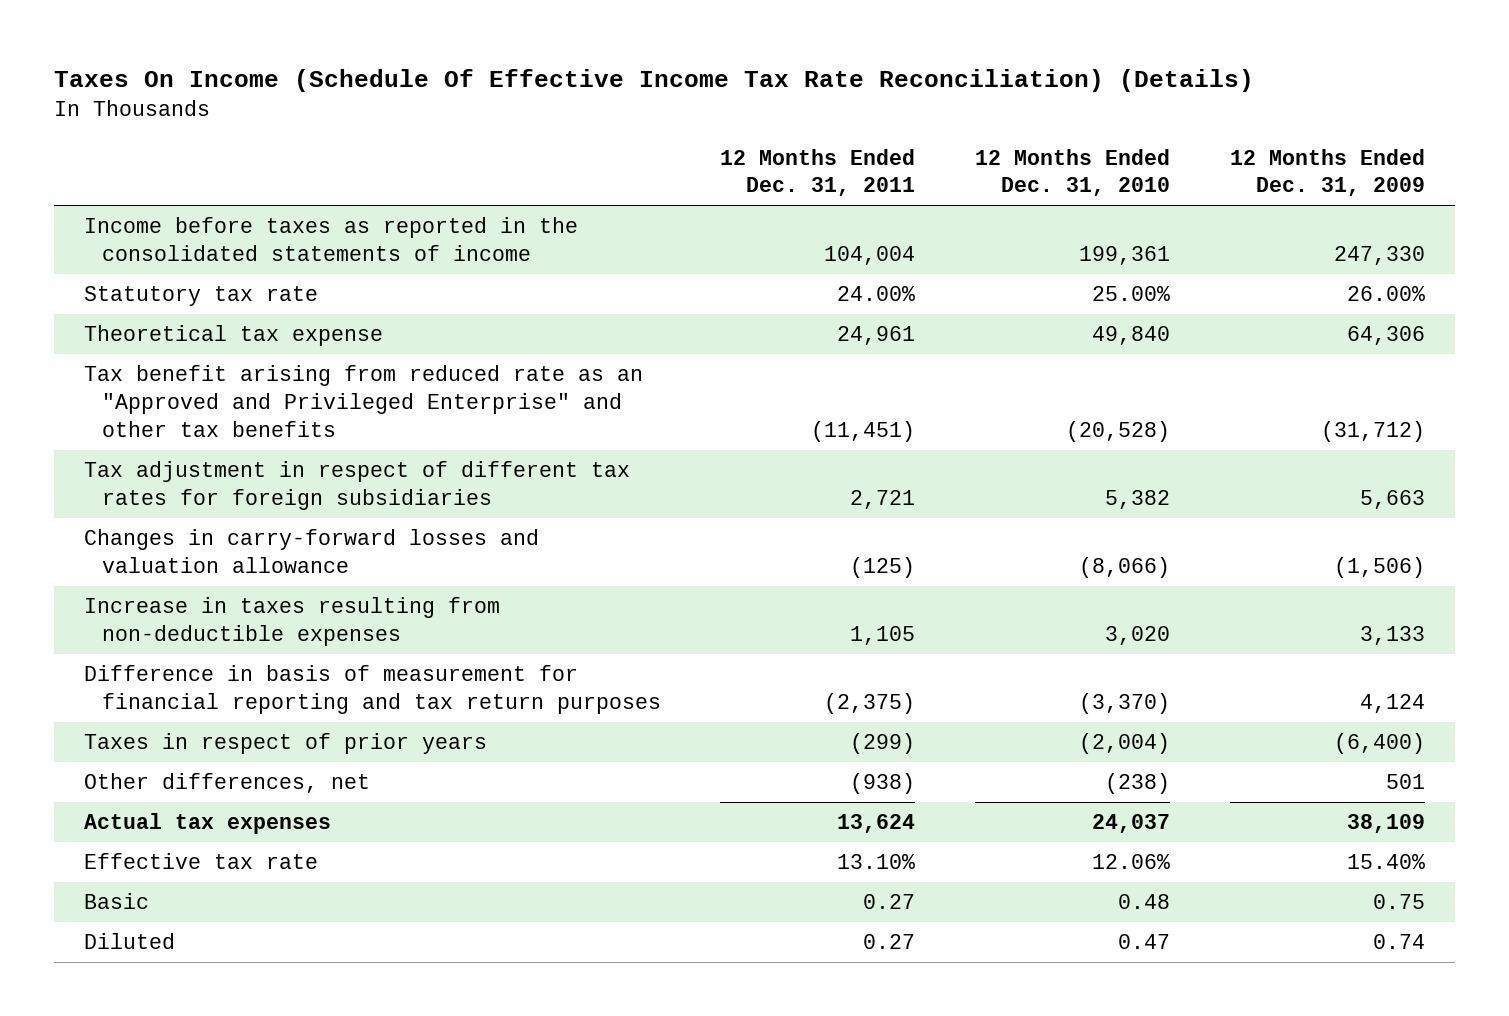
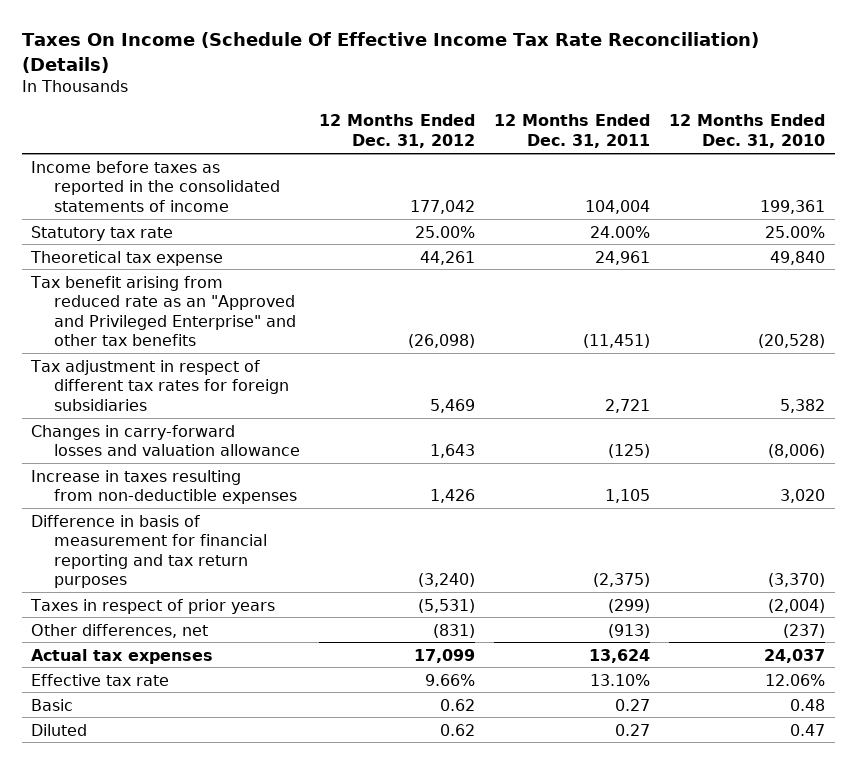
[1229,148,1425,197] 12 Months Ended Dec. 31, 2009 -> none
none -> [319,114,476,149] 12 Months Ended Dec. 31, 2012
[1079,556,1171,578] (8,066) -> [768,444,826,459] (8,006)
[850,773,916,795] (938) -> [608,623,651,638] (913)
[1105,773,1171,795] (238) -> [783,623,826,638] (237)

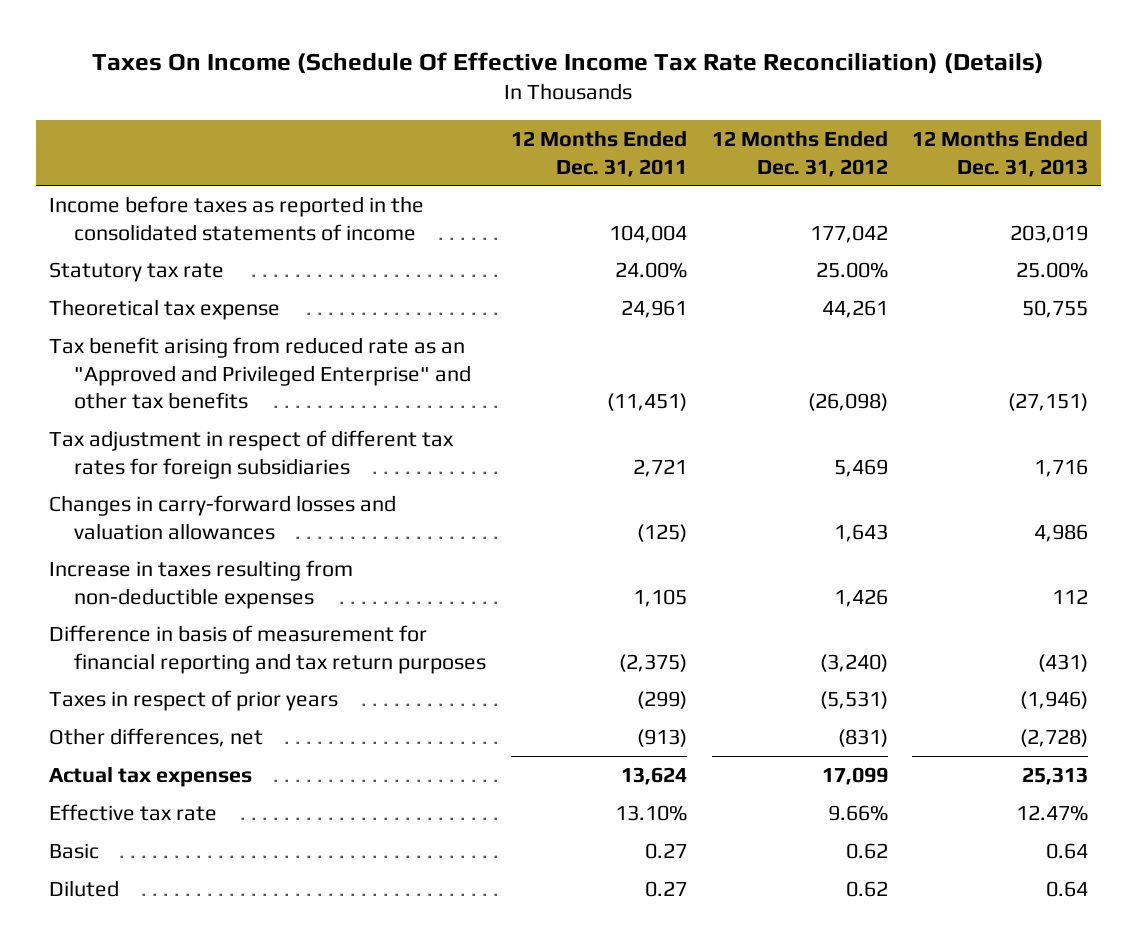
[669,114,826,149] 12 Months Ended Dec. 31, 2010 -> none
none -> [912,129,1089,177] 12 Months Ended Dec. 31, 2013
[31,424,301,457] Changes in carry-forward losses and valuation allowance -> [48,494,396,540] Changes in carry-forward losses and valuation allowances

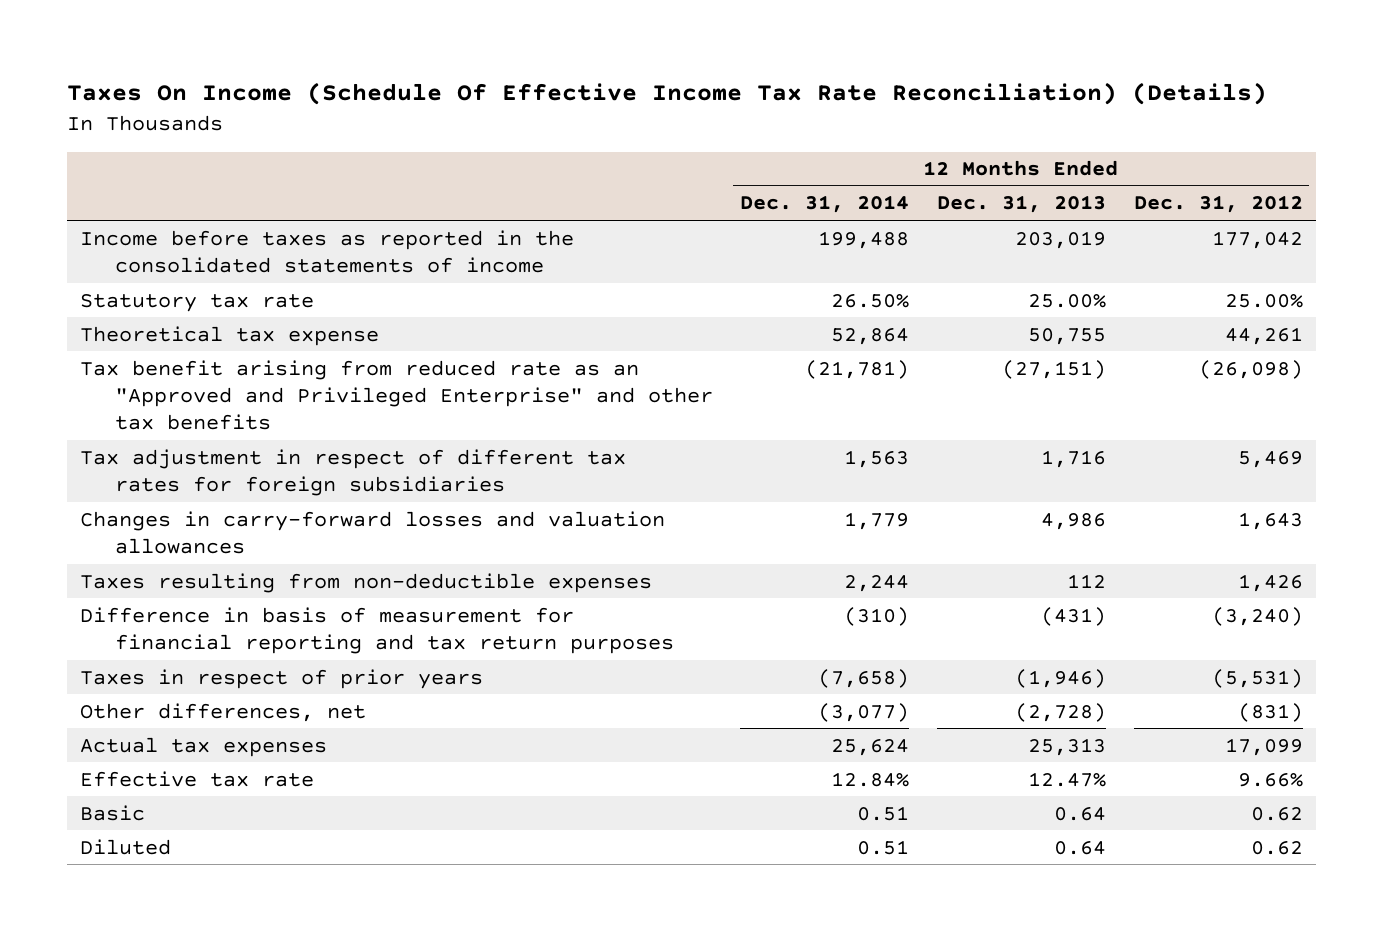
[511,129,688,177] 12 Months Ended Dec. 31, 2011 -> none
none -> [740,195,910,214] Dec. 31, 2014
[48,559,353,609] Increase in taxes resulting from non-deductible expenses -> [80,572,653,593] Taxes resulting from non-deductible expenses

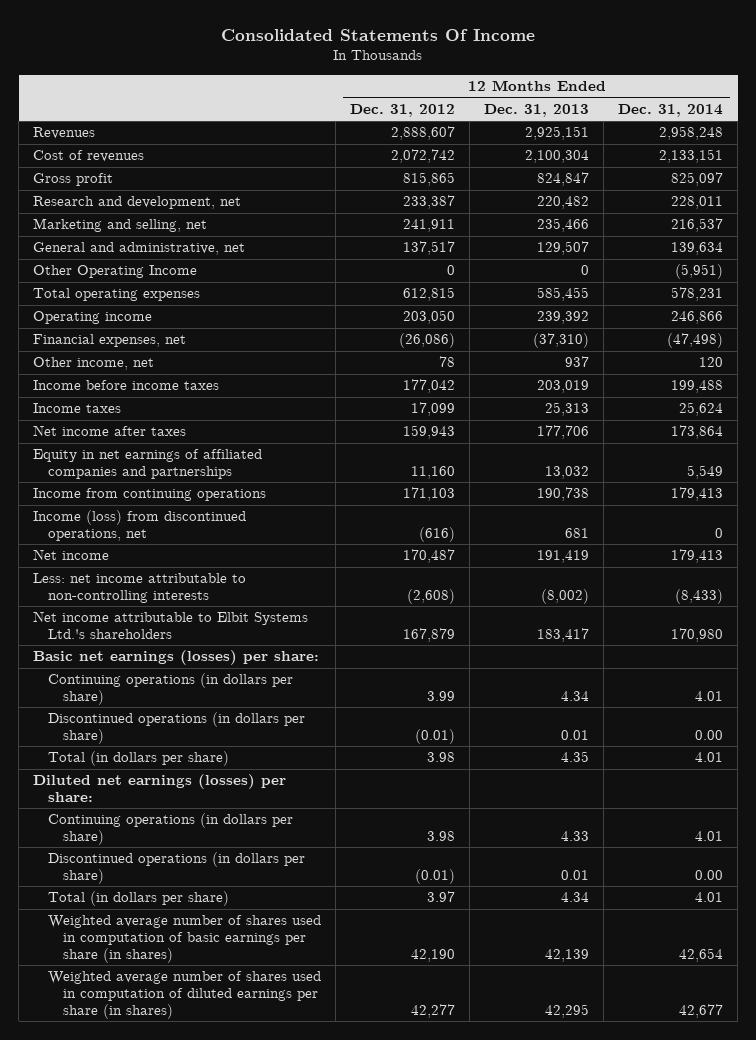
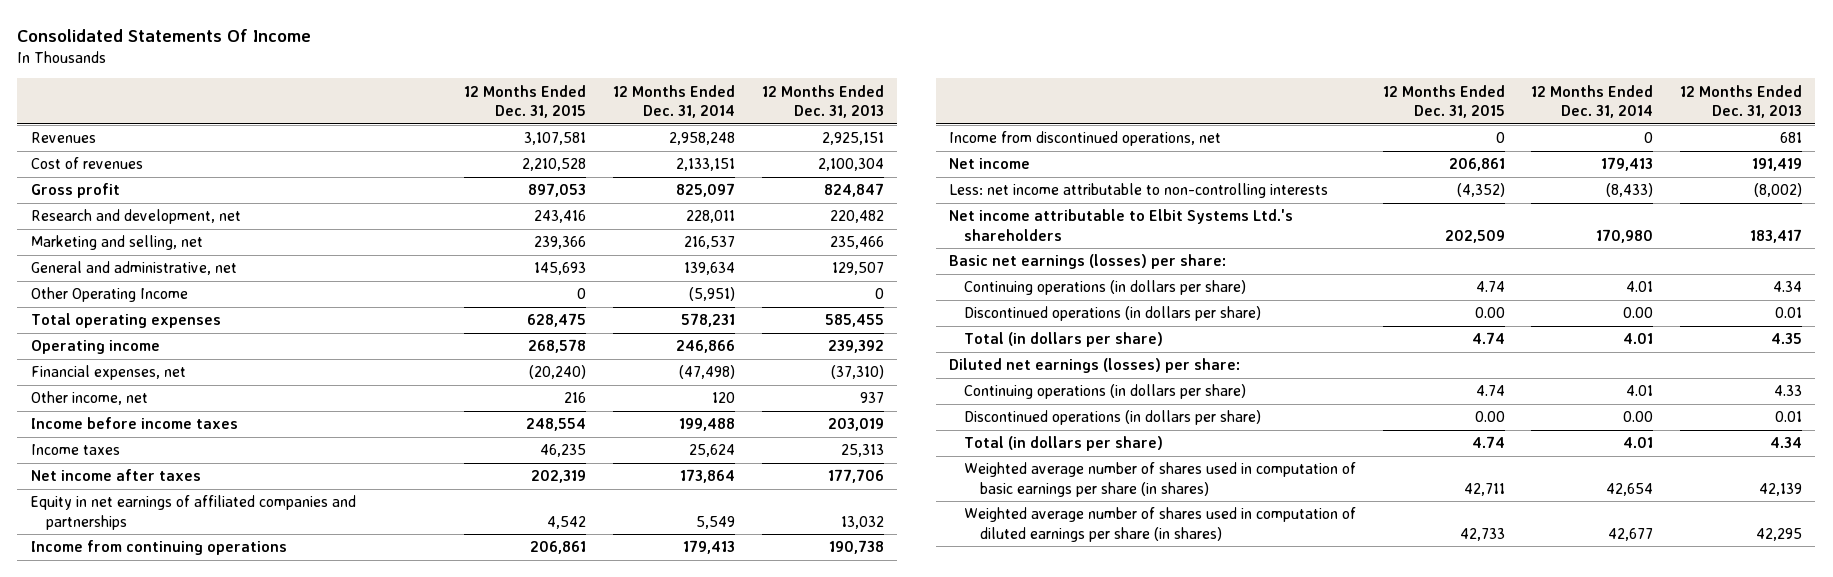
[350,103,456,117] Dec. 31, 2012 -> none
none -> [464,84,587,119] 12 Months Ended Dec. 31, 2015
[33,510,247,542] Income (loss) from discontinued operations, net -> [949,131,1222,147] Income from discontinued operations, net

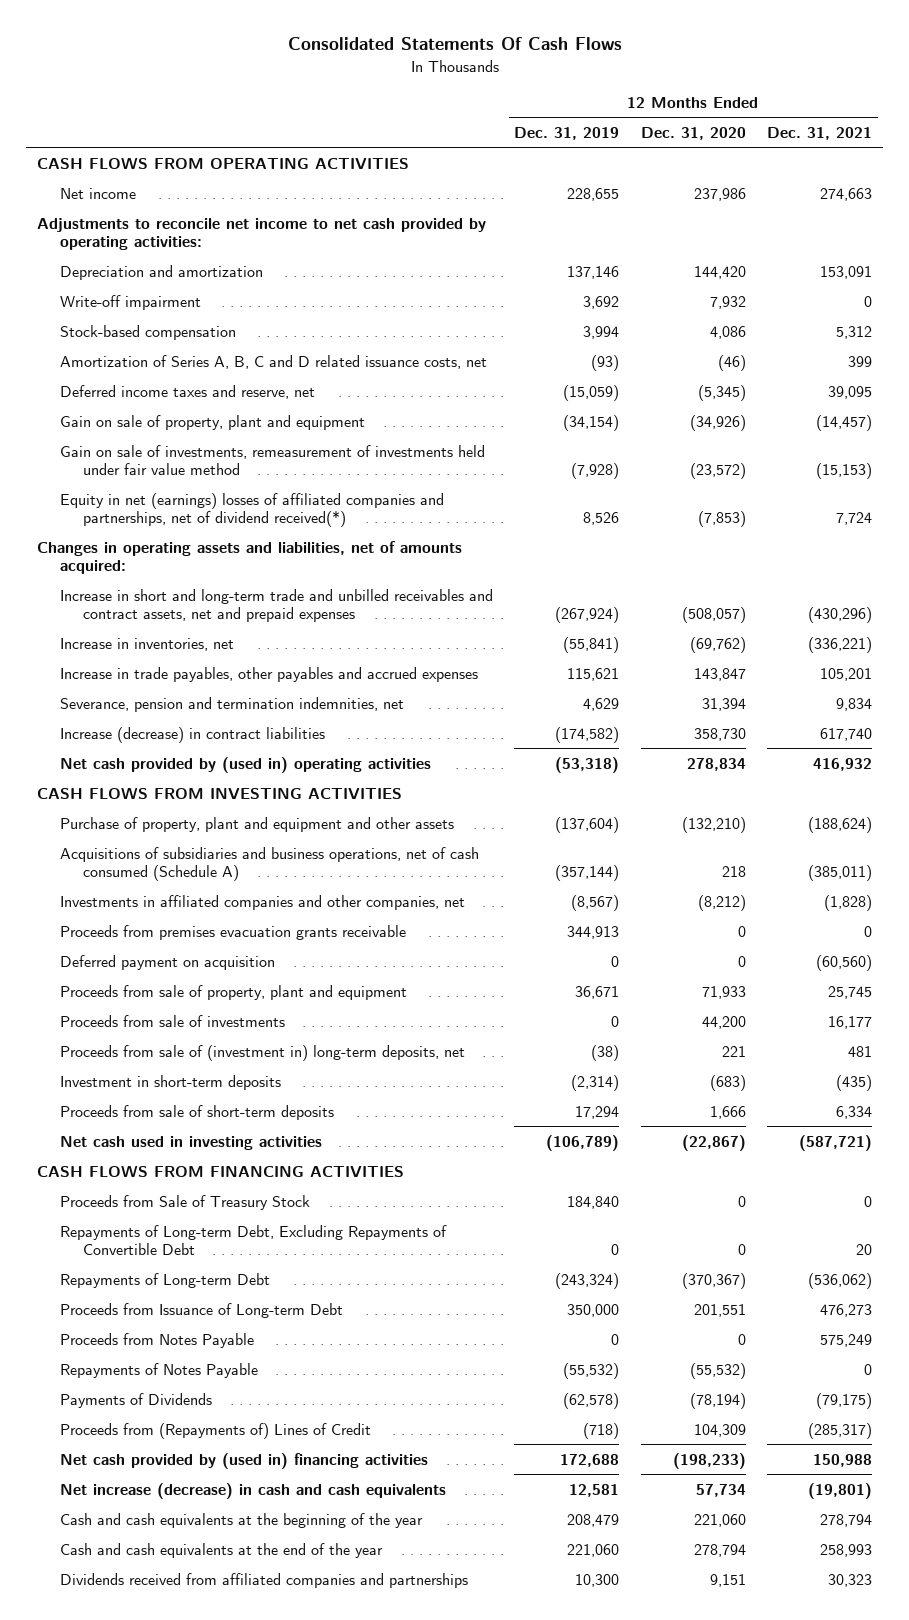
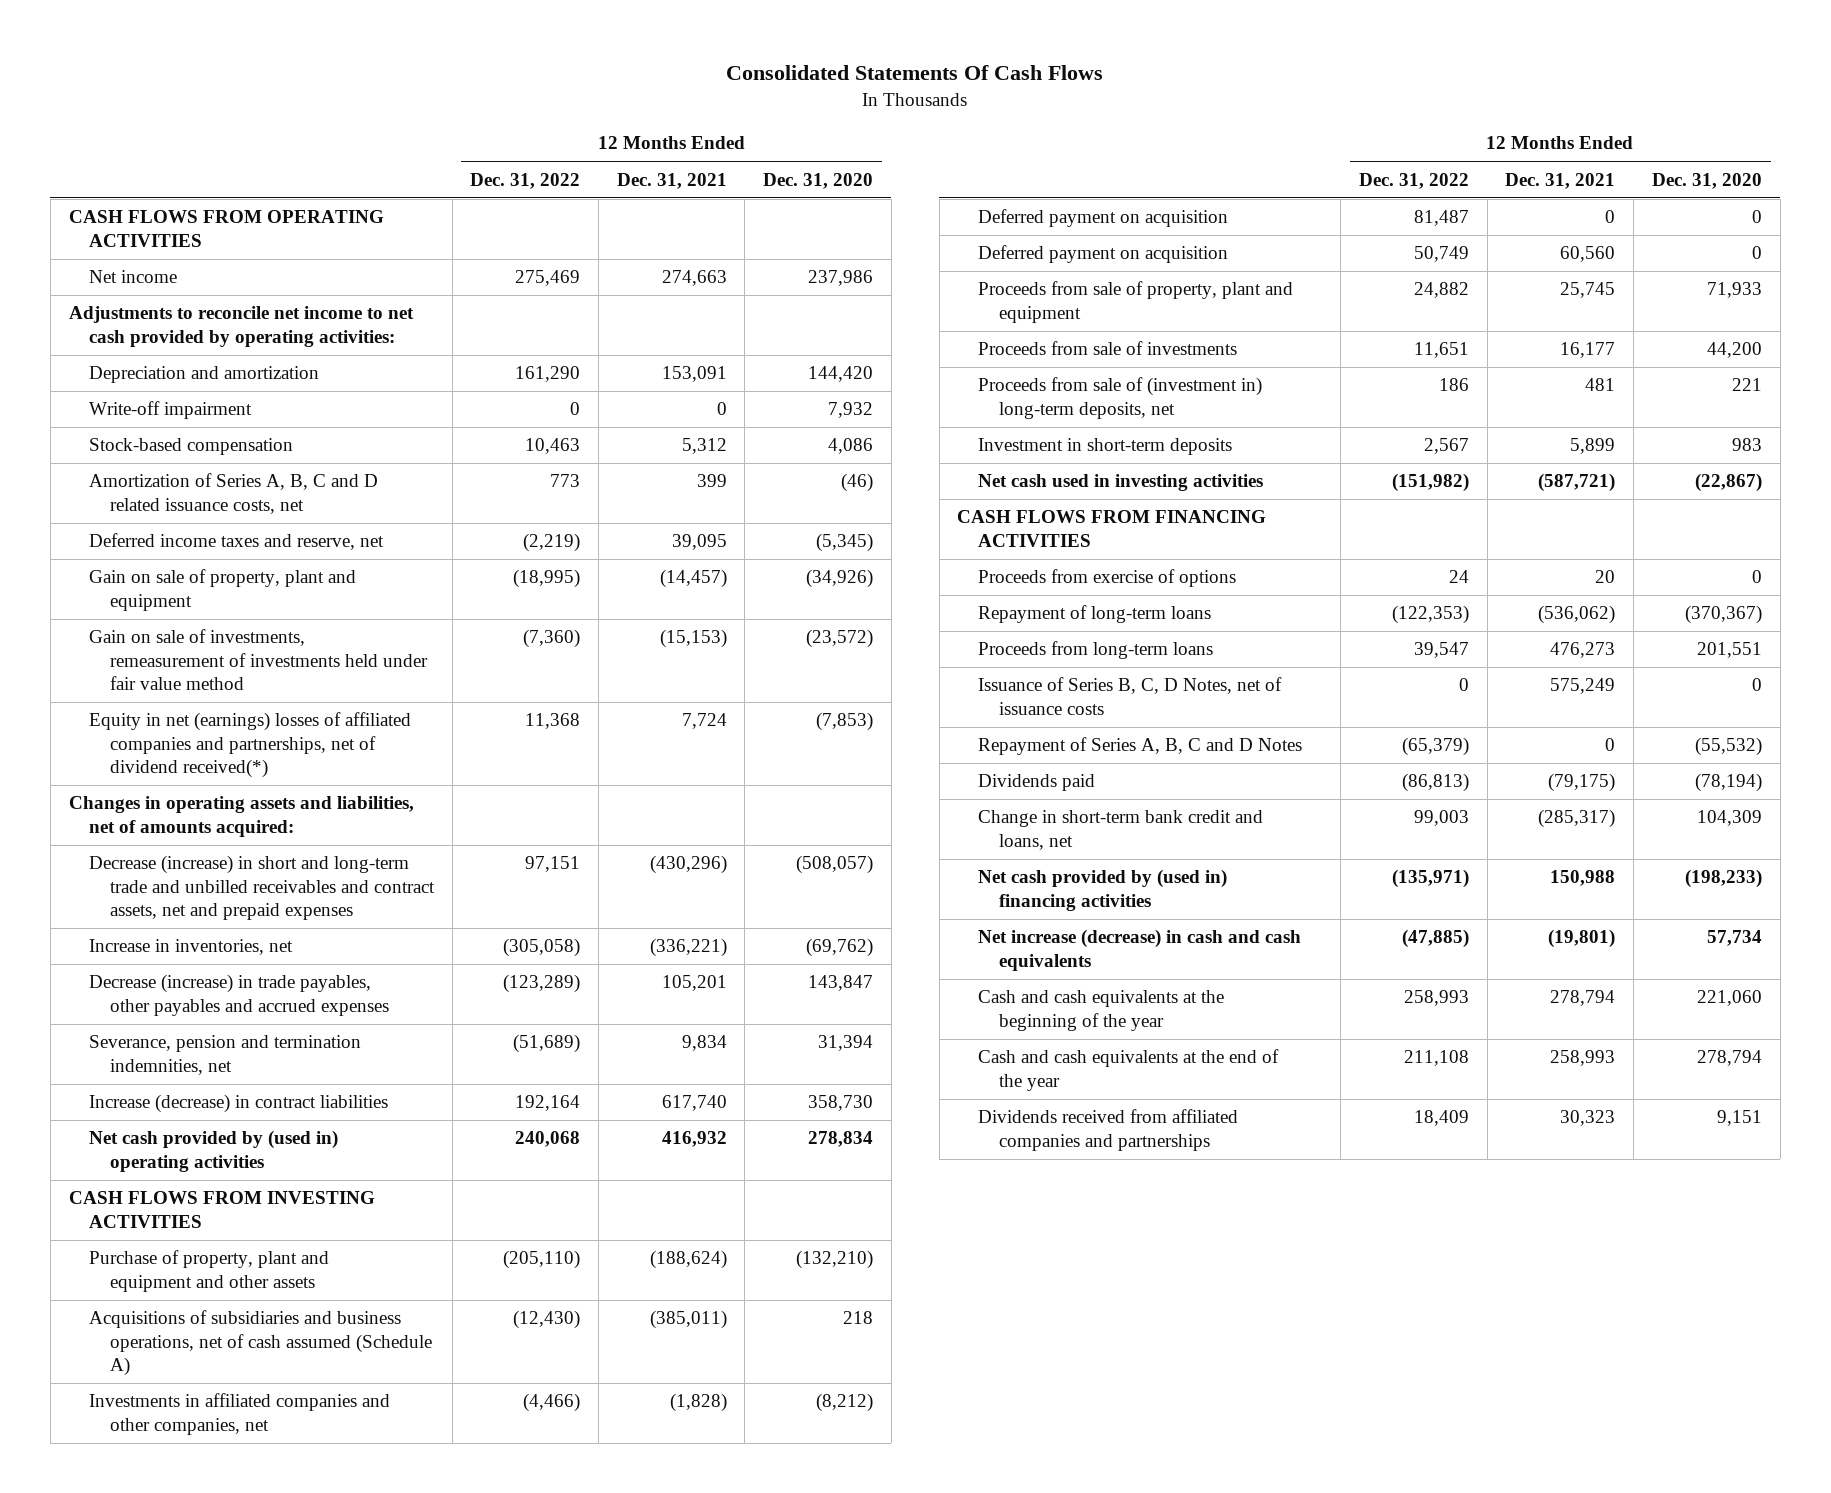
[514,126,620,140] Dec. 31, 2019 -> none
none -> [470,172,581,189] Dec. 31, 2022
[59,588,493,622] Increase in short and long-term trade and unbilled receivables and contract assets, net and prepaid expenses -> [89,855,435,921] Decrease (increase) in short and long-term trade and unbilled receivables and contract assets, net and prepaid expenses
[59,666,478,682] Increase in trade payables, other payables and accrued expenses -> [89,974,389,1016] Decrease (increase) in trade payables, other payables and accrued expenses
[59,846,479,881] Acquisitions of subsidiaries and business operations, net of cash consumed (Schedule A) -> [89,1310,432,1377] Acquisitions of subsidiaries and business operations, net of cash assumed (Schedule A)
[59,924,406,940] Proceeds from premises evacuation grants receivable -> none
[816,954,873,971] (60,560) -> [1605,210,1616,224] 0
none -> [977,245,1228,264] Deferred payment on acquisition
[59,1104,334,1120] Proceeds from sale of short-term deposits -> none
[709,1074,746,1091] (683) -> [1731,438,1762,452] 983
[836,1074,873,1091] (435) -> [1570,438,1616,455] 5,899
[59,1194,310,1210] Proceeds from Sale of Treasury Stock -> none
[59,1224,447,1255] Repayments of Long-term Debt, Excluding Repayments of Convertible Debt -> none
none -> [977,569,1236,588] Proceeds from exercise of options
[59,1272,270,1288] Repayments of Long-term Debt -> [977,605,1211,624] Repayment of long-term loans
[59,1302,343,1318] Proceeds from Issuance of Long-term Debt -> [977,641,1213,660] Proceeds from long-term loans
[59,1332,254,1348] Proceeds from Notes Payable -> [977,677,1282,715] Issuance of Series B, C, D Notes, net of issuance costs
[59,1362,258,1378] Repayments of Notes Payable -> [977,737,1302,756] Repayment of Series A, B, C and D Notes
[59,1392,212,1408] Payments of Dividends -> [977,774,1095,792] Dividends paid
[59,1422,371,1439] Proceeds from (Repayments of) Lines of Credit -> [977,810,1263,850] Change in short-term bank credit and loans, net

